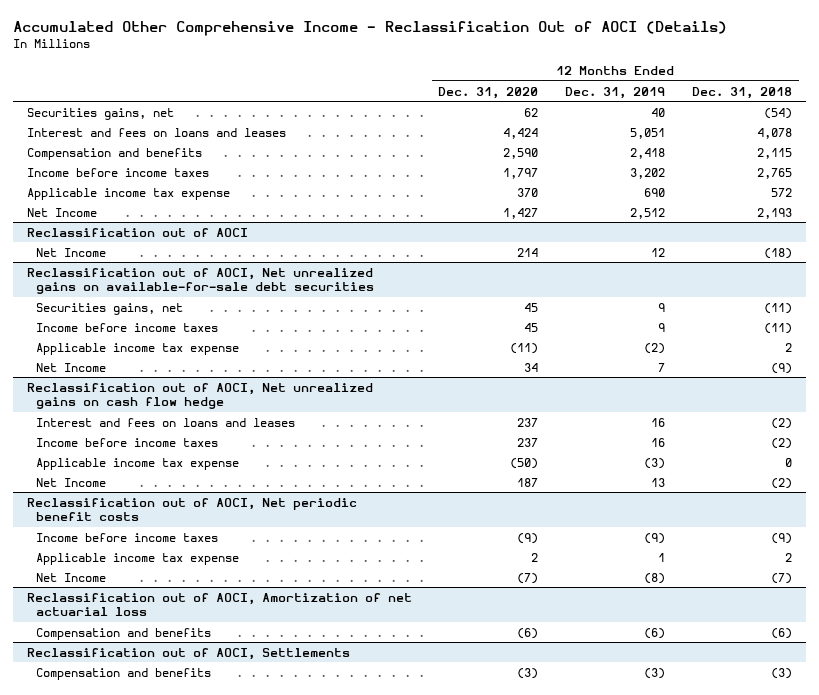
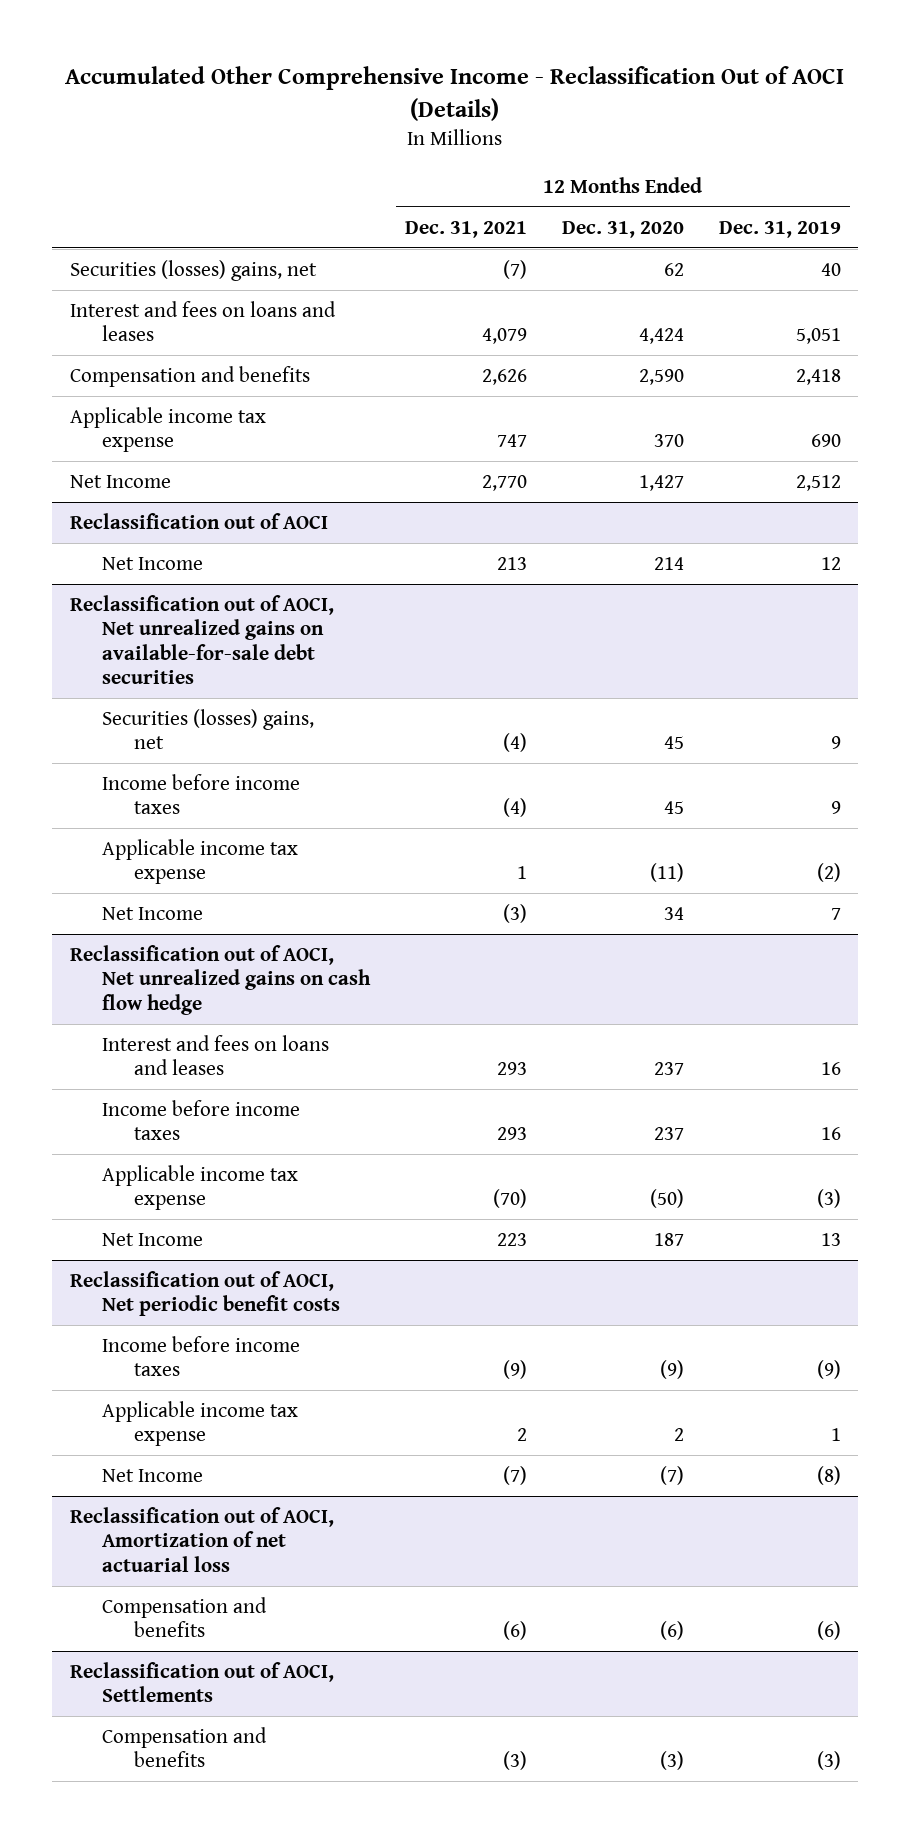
[692,86,793,99] Dec. 31, 2018 -> none
none -> [404,220,527,238] Dec. 31, 2021
[26,107,174,120] Securities gains, net -> [69,259,317,281] Securities (losses) gains, net
[26,167,209,177] Income before income taxes -> none
[35,302,183,315] Securities gains, net -> [101,708,314,750] Securities (losses) gains, net

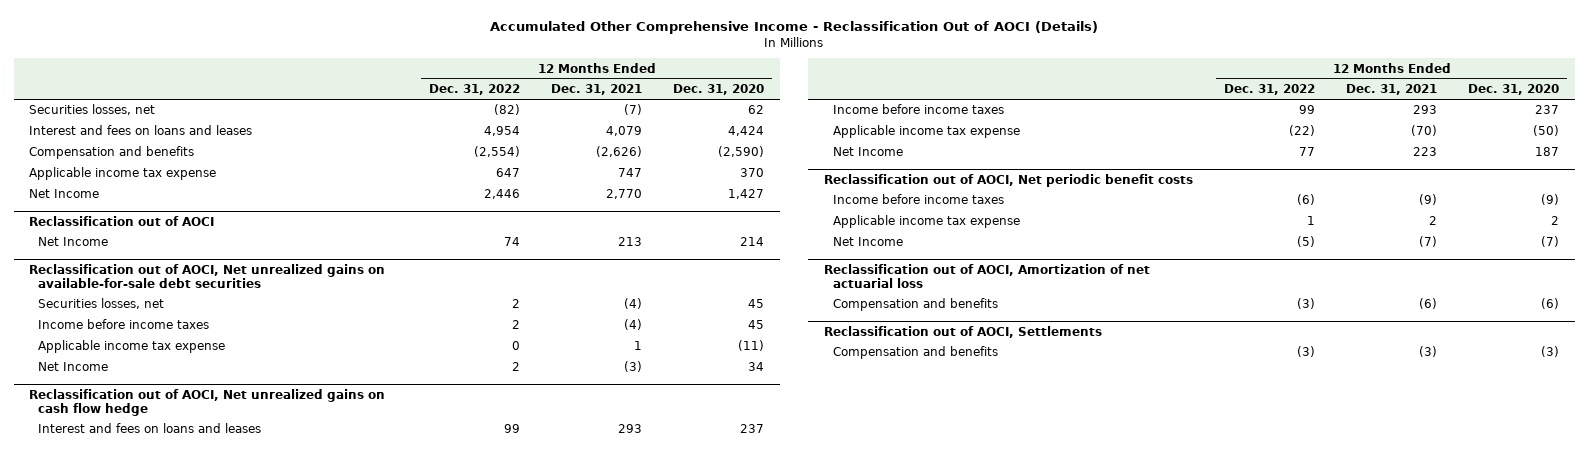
[718,220,841,238] Dec. 31, 2019 -> none
none -> [429,84,521,96] Dec. 31, 2022
[69,259,317,281] Securities (losses) gains, net -> [29,104,156,116] Securities losses, net
[481,368,527,385] 2,626 -> [596,146,643,158] (2,626)
[638,368,684,385] 2,590 -> [718,146,765,158] (2,590)
[101,708,314,750] Securities (losses) gains, net -> [37,298,164,310] Securities losses, net

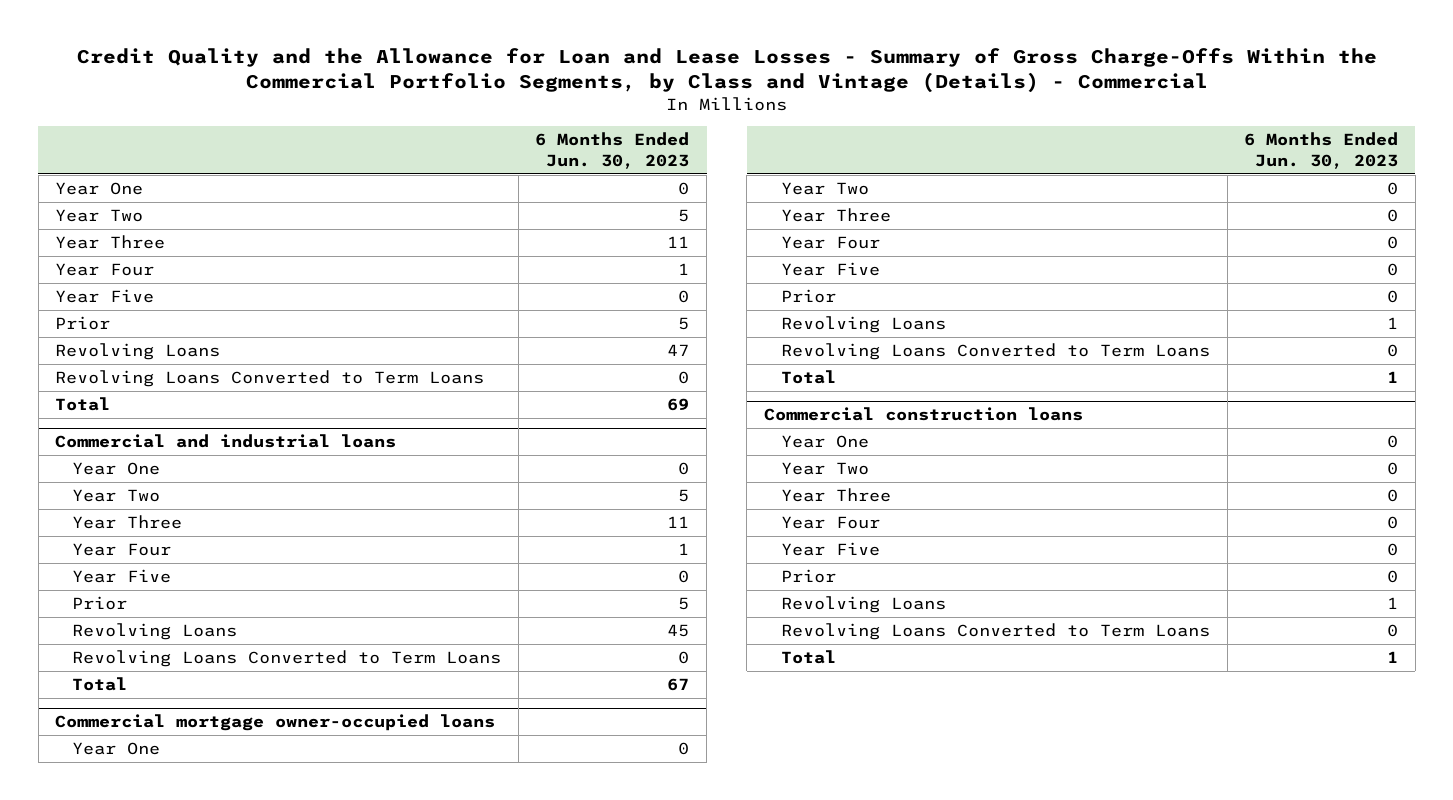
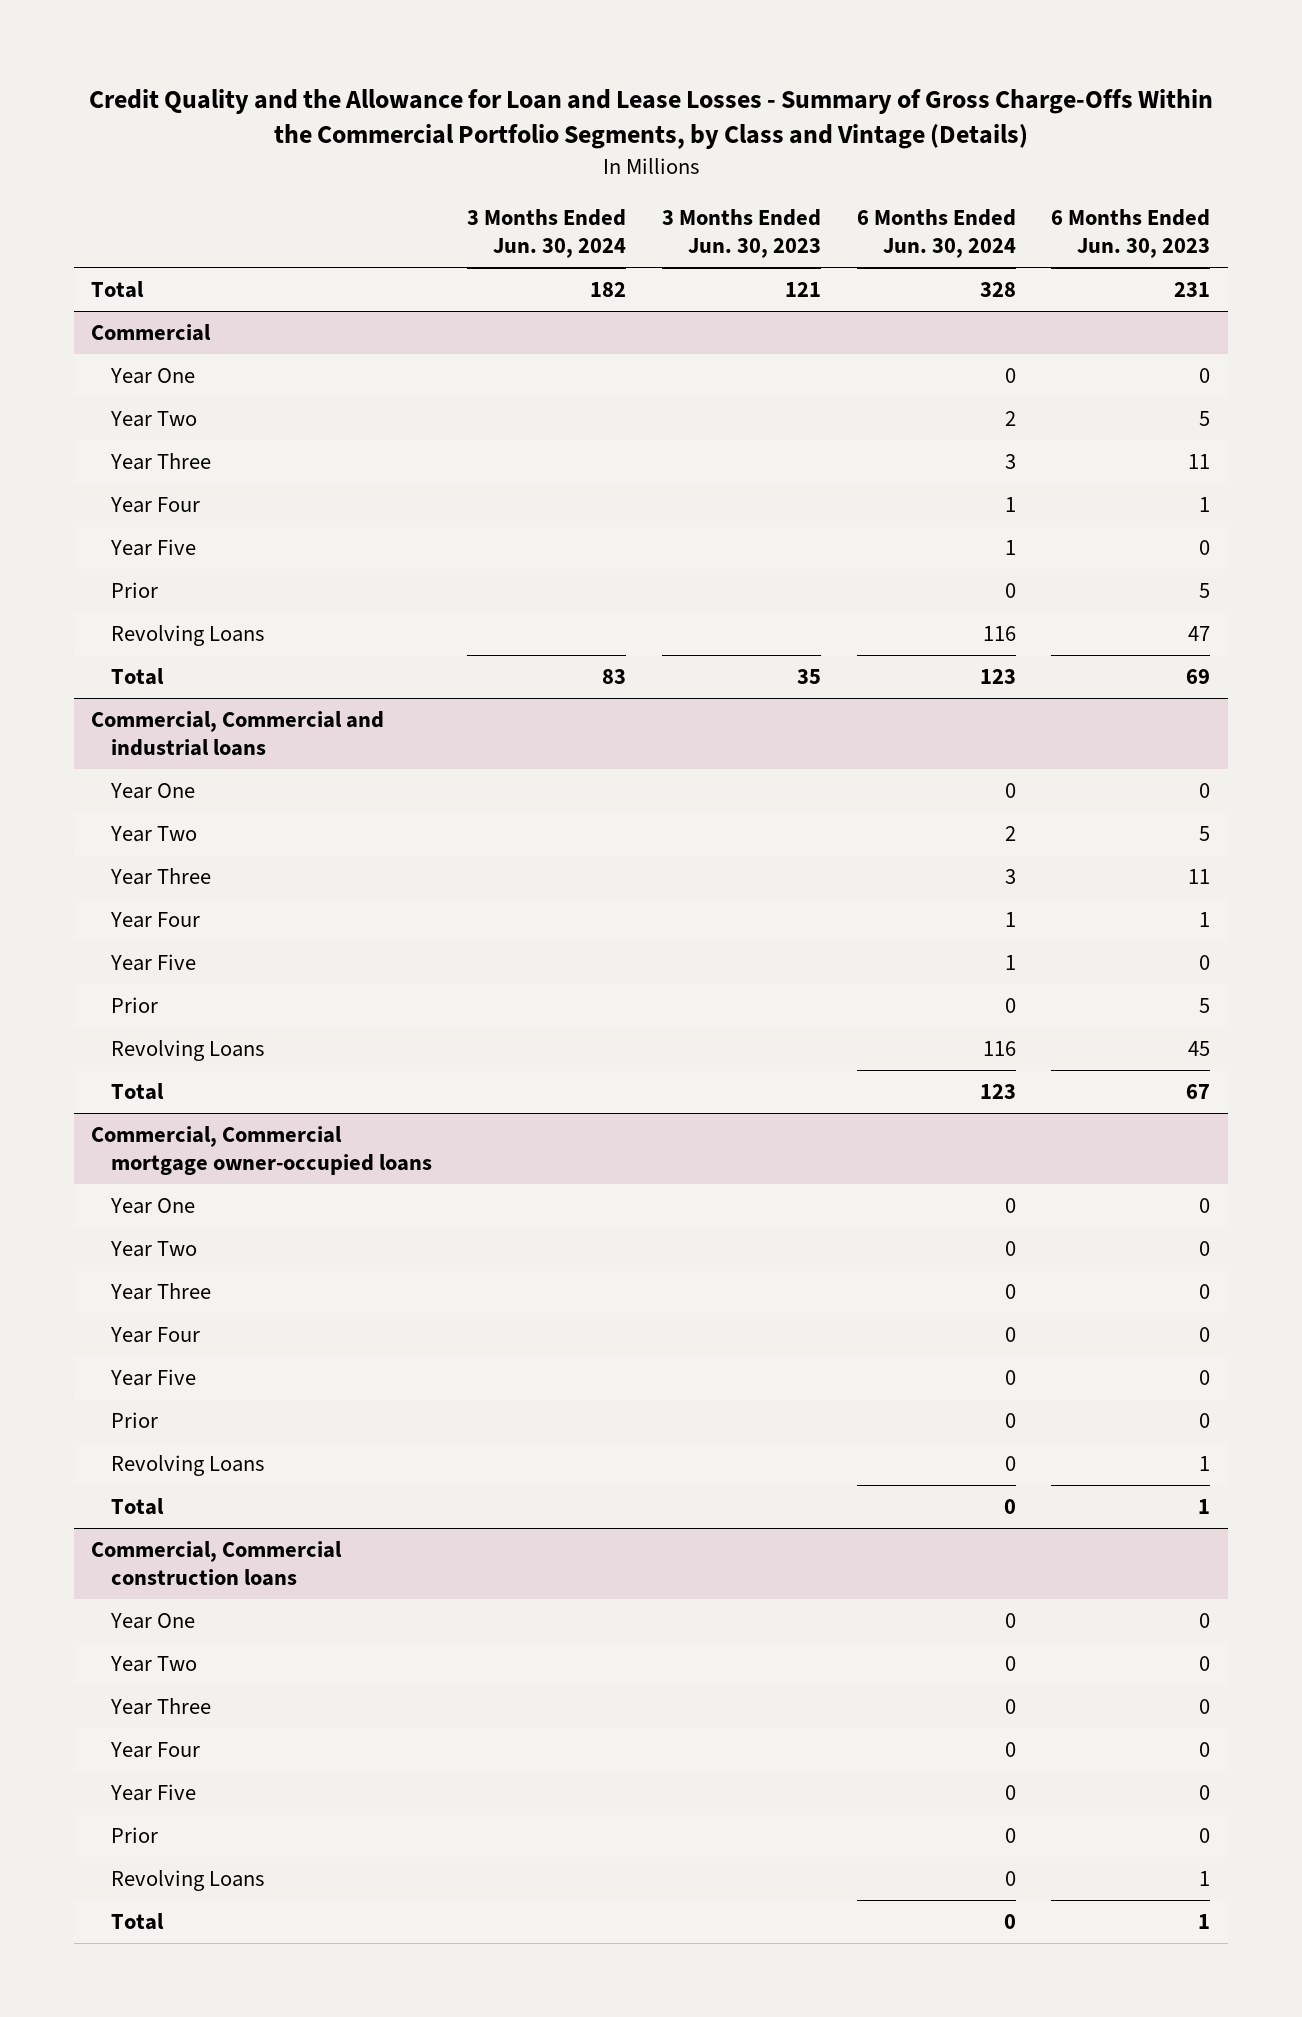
[76,48,1377,94] Credit Quality and the Allowance for Loan and Lease Losses - Summary of Gross Charge-Offs Within the Commercial Portfolio Segments, by Class and Vintage (Details) - Commercial -> [88,89,1213,150] Credit Quality and the Allowance for Loan and Lease Losses - Summary of Gross Charge-Offs Within the Commercial Portfolio Segments, by Class and Vintage (Details)
none -> [467,208,627,259] 3 Months Ended Jun. 30, 2024
none -> [661,208,821,259] 3 Months Ended Jun. 30, 2023
none -> [856,208,1016,259] 6 Months Ended Jun. 30, 2024
none -> [91,280,145,298] Total
none -> [91,323,212,341] Commercial
[55,369,485,387] Revolving Loans Converted to Term Loans -> none
[55,434,397,449] Commercial and industrial loans -> [91,710,385,757] Commercial, Commercial and industrial loans
[72,649,502,667] Revolving Loans Converted to Term Loans -> none
[55,714,496,732] Commercial mortgage owner-occupied loans -> [91,1125,432,1176] Commercial, Commercial mortgage owner-occupied loans
[781,342,1211,360] Revolving Loans Converted to Term Loans -> none
[763,407,1083,422] Commercial construction loans -> [91,1540,343,1587] Commercial, Commercial construction loans
[781,622,1211,640] Revolving Loans Converted to Term Loans -> none

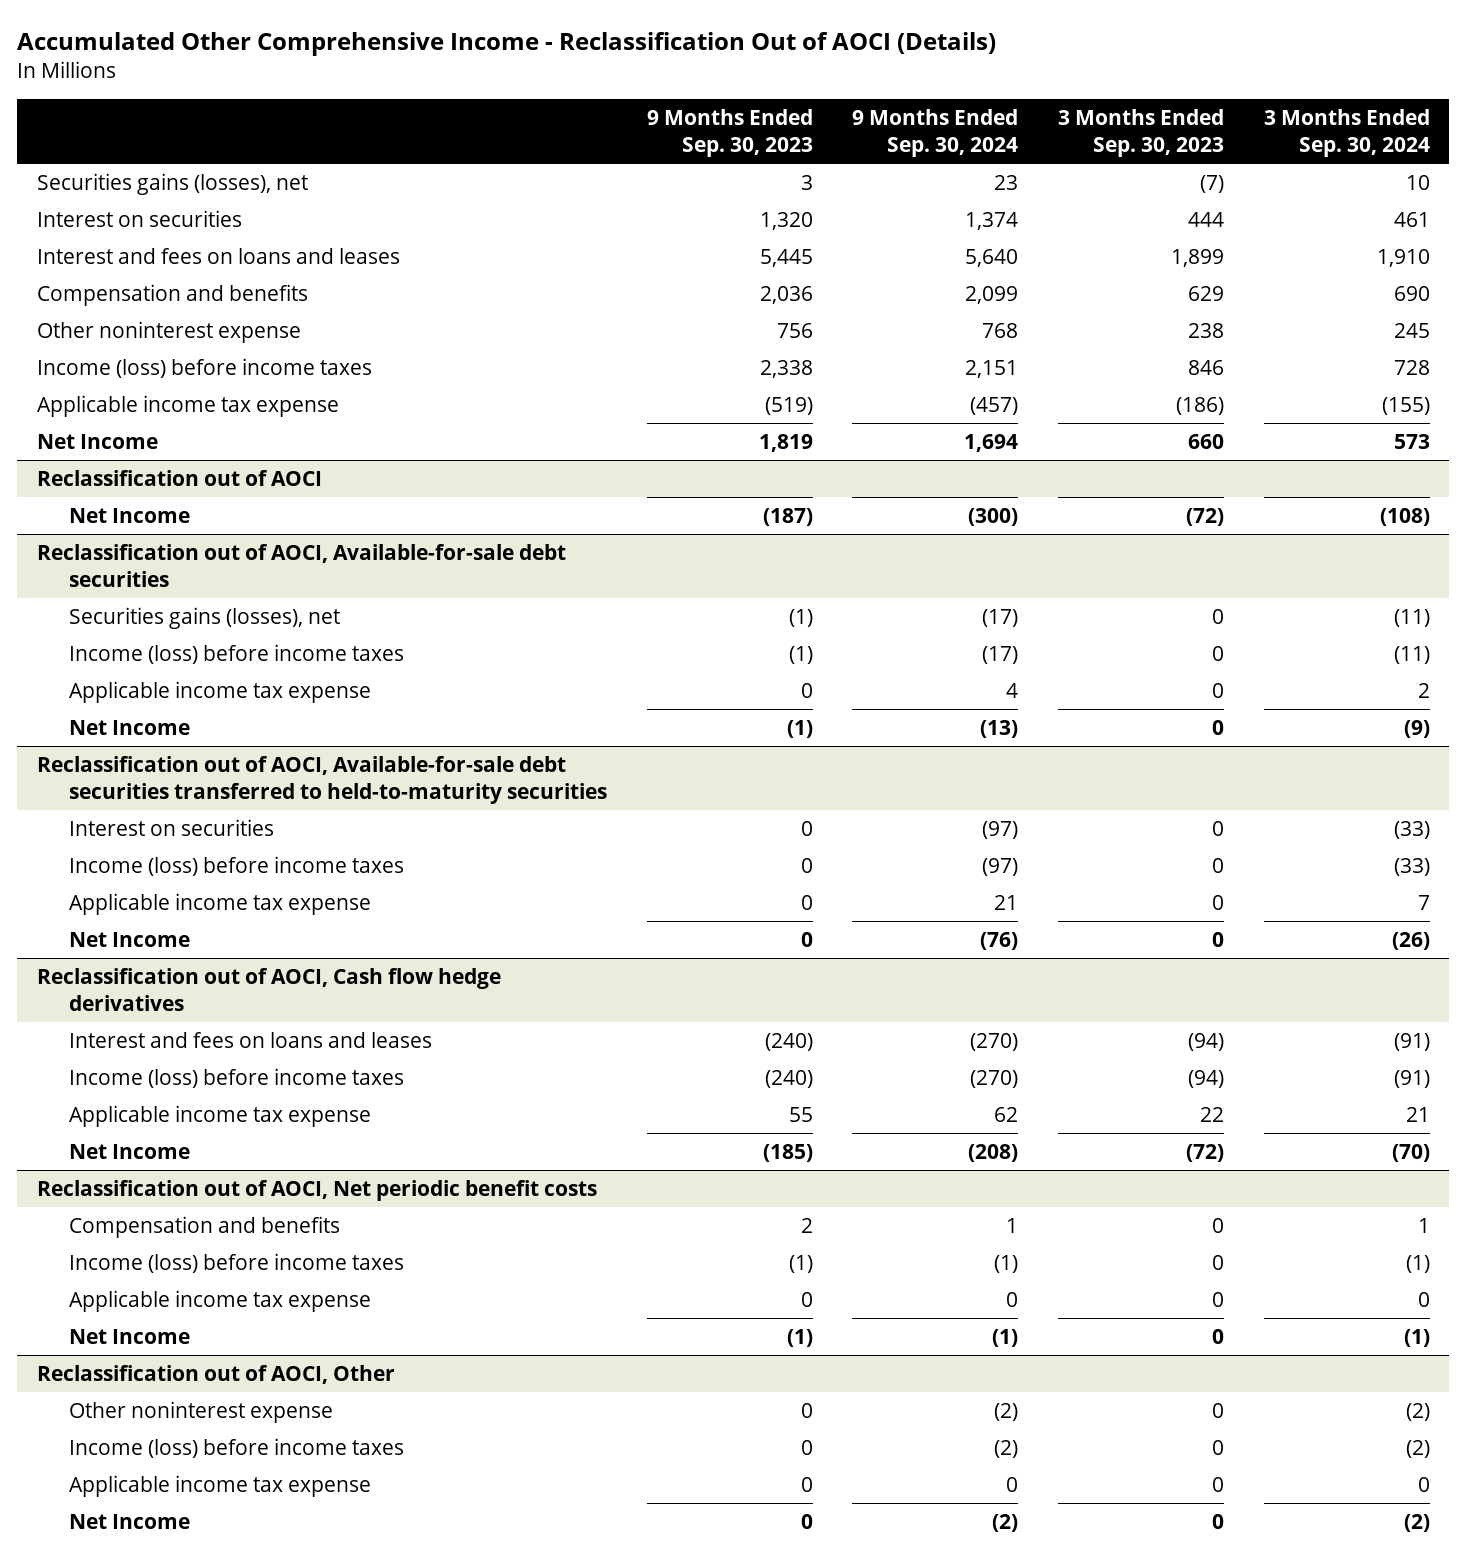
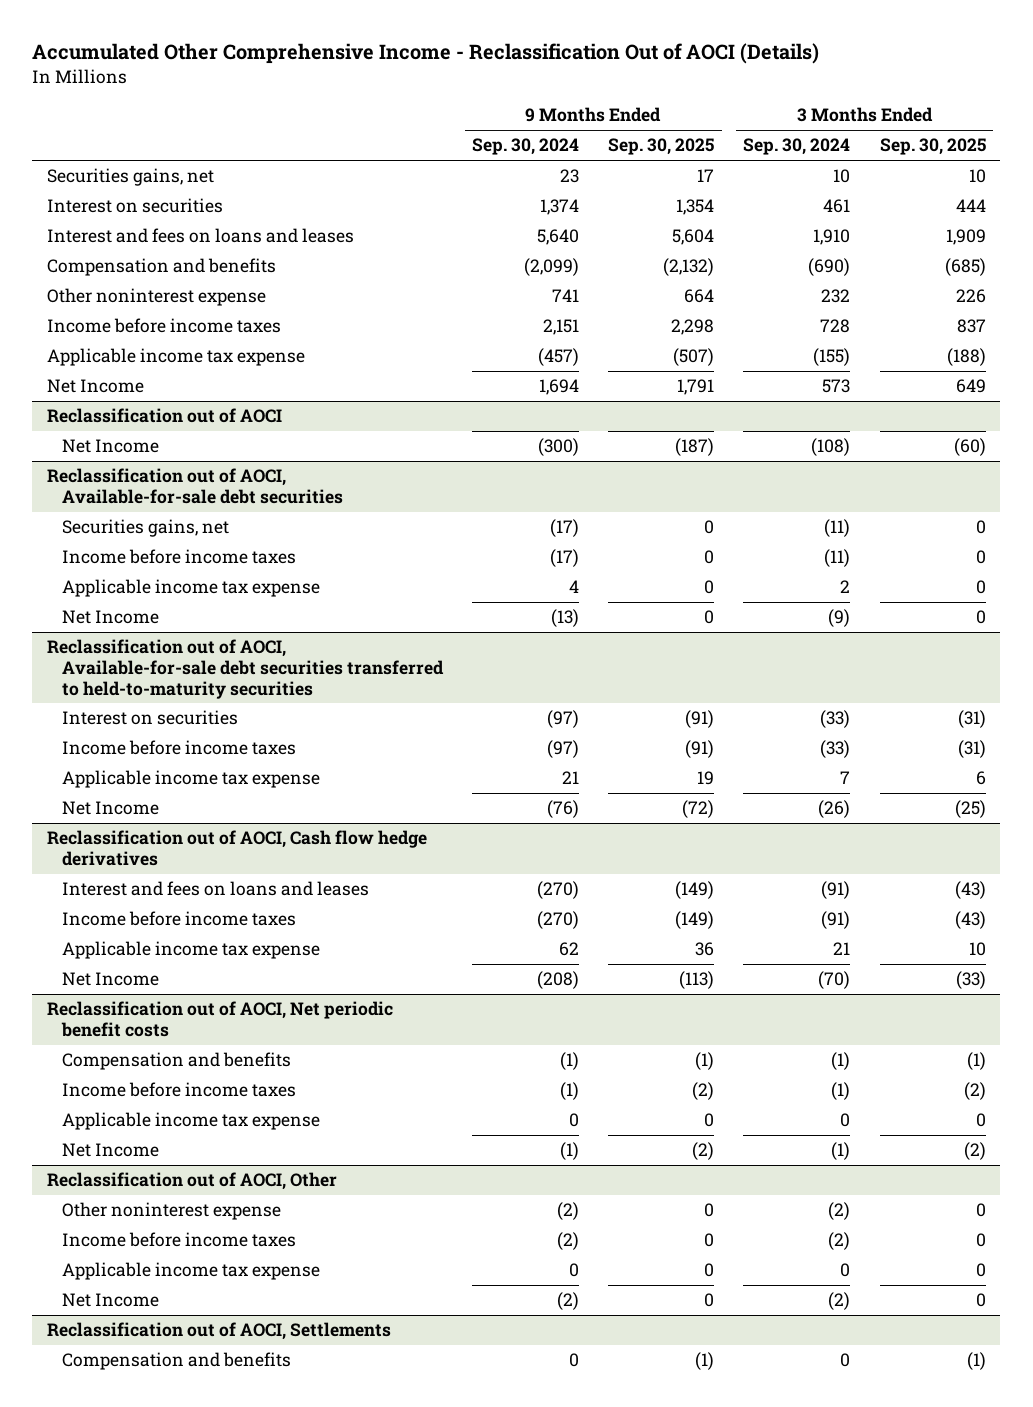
[646,109,813,158] 9 Months Ended Sep. 30, 2023 -> none
[1057,109,1224,158] 3 Months Ended Sep. 30, 2023 -> none
none -> [608,138,715,156] Sep. 30, 2025
none -> [879,138,986,156] Sep. 30, 2025
[36,172,308,195] Securities gains (losses), net -> [47,168,215,187] Securities gains, net
[965,285,1019,304] 2,099 -> [523,258,579,277] (2,099)
[1393,285,1430,301] 690 -> [808,258,851,277] (690)
[982,322,1019,338] 768 -> [551,289,579,303] 741
[1393,322,1430,338] 245 -> [821,289,851,304] 232
[36,357,372,378] Income (loss) before income taxes -> [47,318,282,334] Income before income taxes
[69,606,341,629] Securities gains (losses), net -> [61,519,229,538] Securities gains, net
[69,643,405,664] Income (loss) before income taxes -> [61,549,296,565] Income before income taxes
[69,855,405,876] Income (loss) before income taxes -> [61,740,296,756] Income before income taxes
[69,1067,405,1088] Income (loss) before income taxes -> [61,911,296,927] Income before income taxes
[1006,1217,1019,1233] 1 -> [559,1052,579,1071] (1)
[1417,1217,1430,1233] 1 -> [831,1052,851,1071] (1)
[69,1252,405,1273] Income (loss) before income taxes -> [61,1082,296,1098] Income before income taxes
[69,1437,405,1458] Income (loss) before income taxes -> [61,1232,296,1248] Income before income taxes
none -> [47,1322,392,1341] Reclassification out of AOCI, Settlements
none -> [61,1352,291,1371] Compensation and benefits

